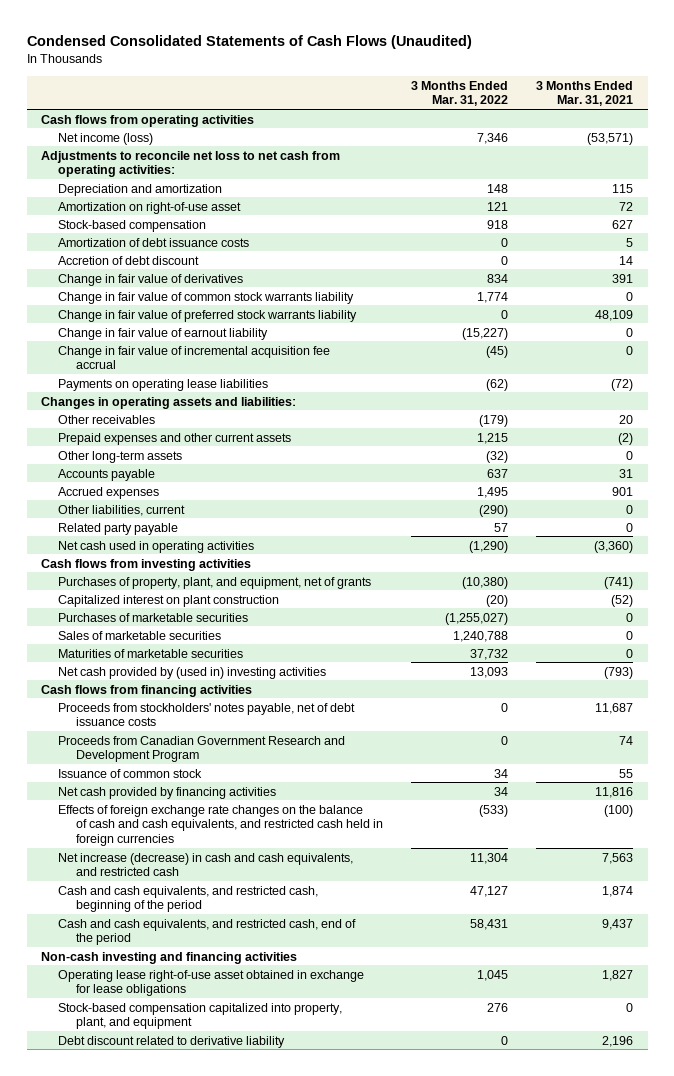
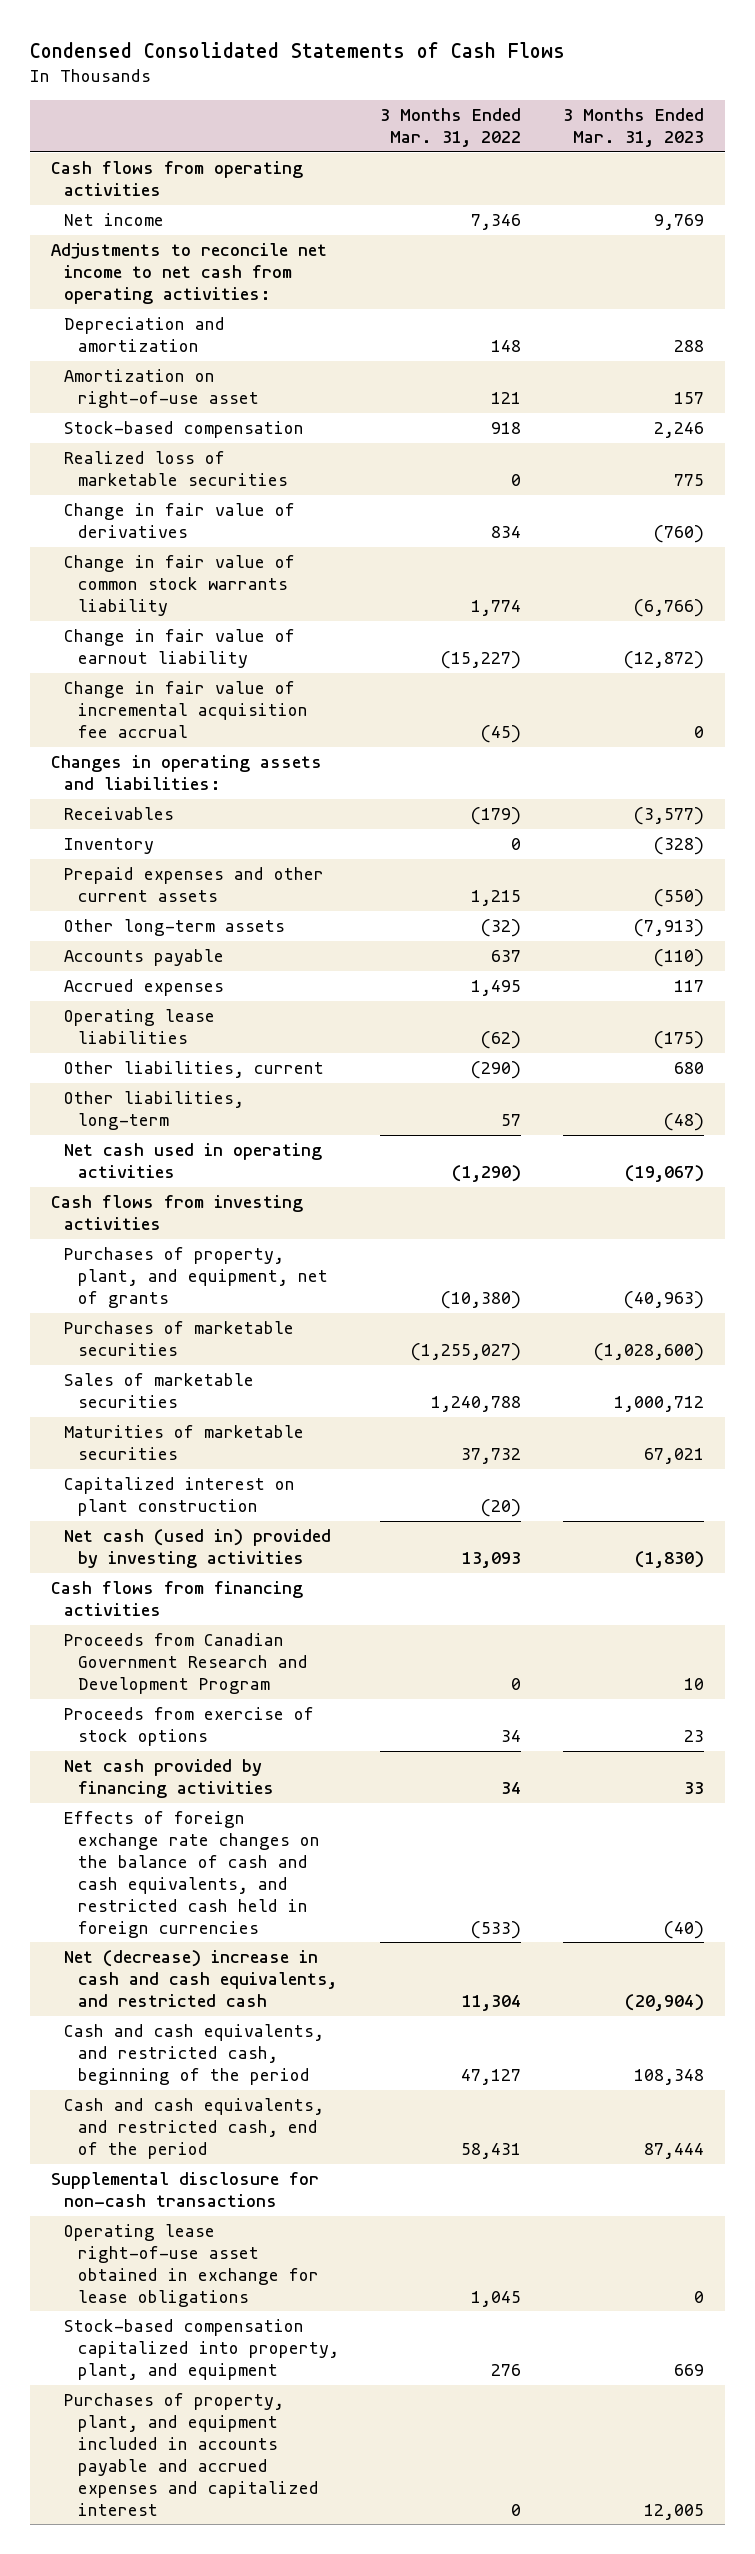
[26,35,472,50] Condensed Consolidated Statements of Cash Flows (Unaudited) -> [29,41,565,58] Condensed Consolidated Statements of Cash Flows
[536,80,634,107] 3 Months Ended Mar. 31, 2021 -> none
none -> [562,107,704,147] 3 Months Ended Mar. 31, 2023
[58,132,154,145] Net income (loss) -> [64,213,165,227] Net income
[40,150,340,178] Adjustments to reconcile net loss to net cash from operating activities: -> [50,243,327,304] Adjustments to reconcile net income to net cash from operating activities:
[58,237,250,247] Amortization of debt issuance costs -> none
[58,255,200,265] Accretion of debt discount -> none
none -> [64,451,288,486] Realized loss of marketable securities
[58,309,358,322] Change in fair value of preferred stock warrants liability -> none
[58,378,269,391] Payments on operating lease liabilities -> none
[58,414,156,424] Other receivables -> [64,807,175,821] Receivables
none -> [64,838,155,855] Inventory
none -> [64,1009,216,1044] Operating lease liabilities
[58,522,179,535] Related party payable -> none
none -> [64,1091,245,1130] Other liabilities, long-term
[58,594,280,607] Capitalized interest on plant construction -> [64,1477,296,1516] Capitalized interest on plant construction
[58,666,327,679] Net cash provided by (used in) investing activities -> [64,1529,332,1568] Net cash (used in) provided by investing activities
[58,702,356,727] Proceeds from stockholders' notes payable, net of debt issuance costs -> none
[58,768,203,778] Issuance of common stock -> none
none -> [64,1707,315,1746] Proceeds from exercise of stock options
[58,852,354,877] Net increase (decrease) in cash and cash equivalents, and restricted cash -> [64,1950,337,2007] Net (decrease) increase in cash and cash equivalents, and restricted cash
[40,951,297,964] Non-cash investing and financing activities -> [50,2172,319,2207] Supplemental disclosure for non-cash transactions
[58,1035,286,1048] Debt discount related to derivative liability -> none
none -> [64,2393,319,2516] Purchases of property, plant, and equipment included in accounts payable and accrued expenses and capitalized interest

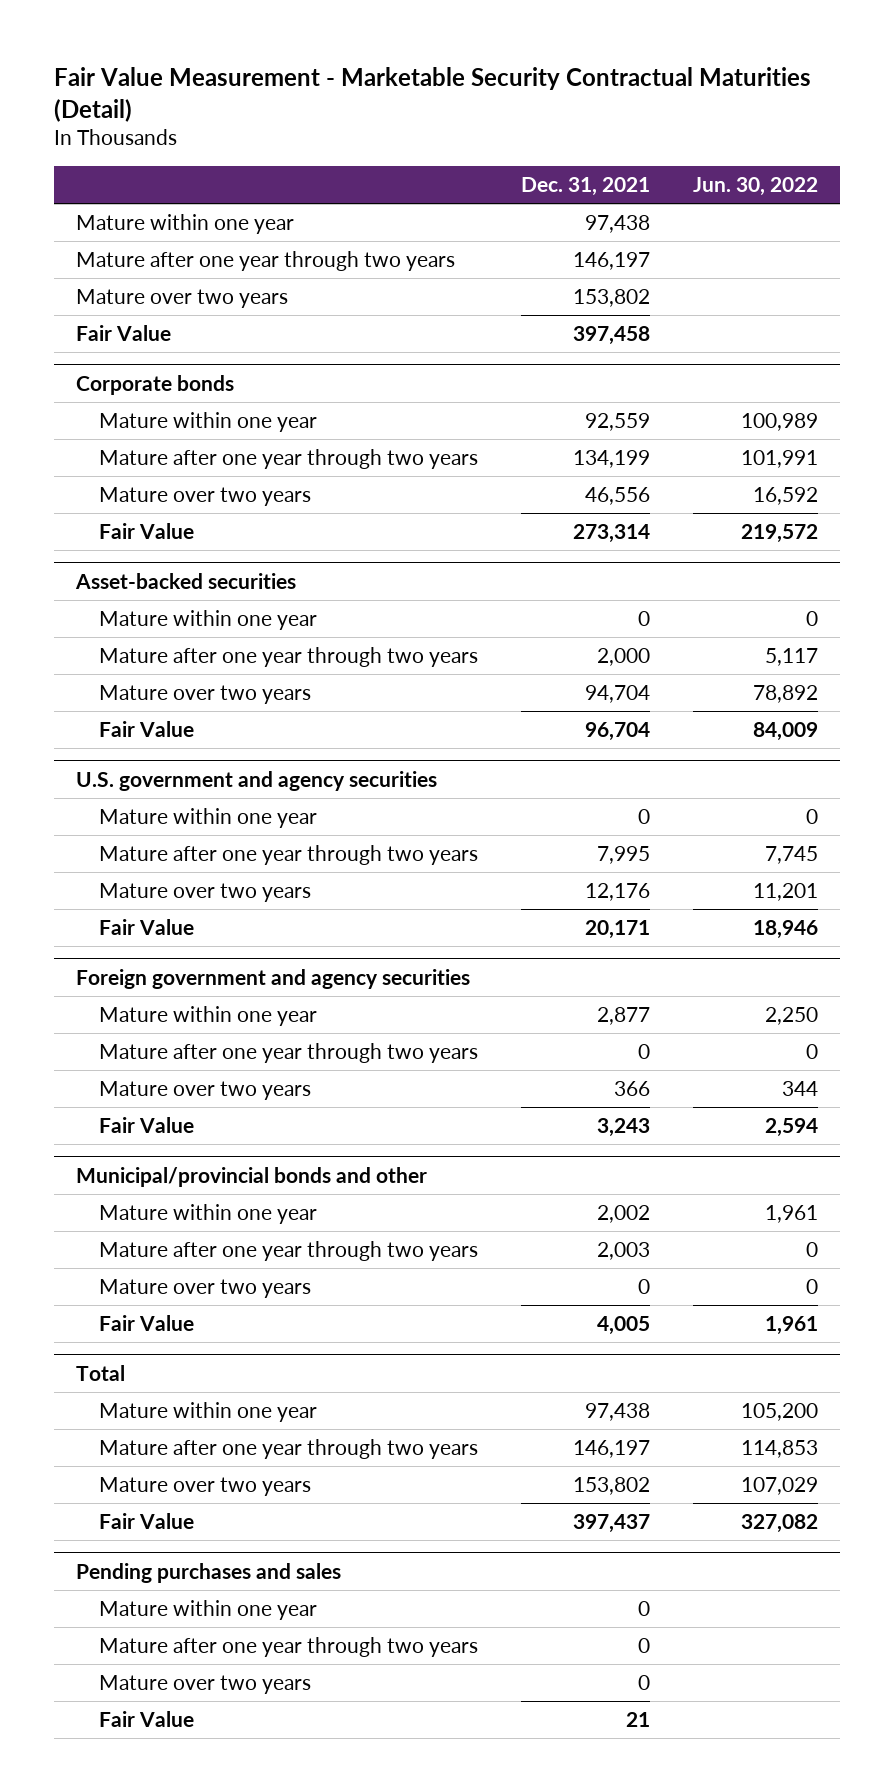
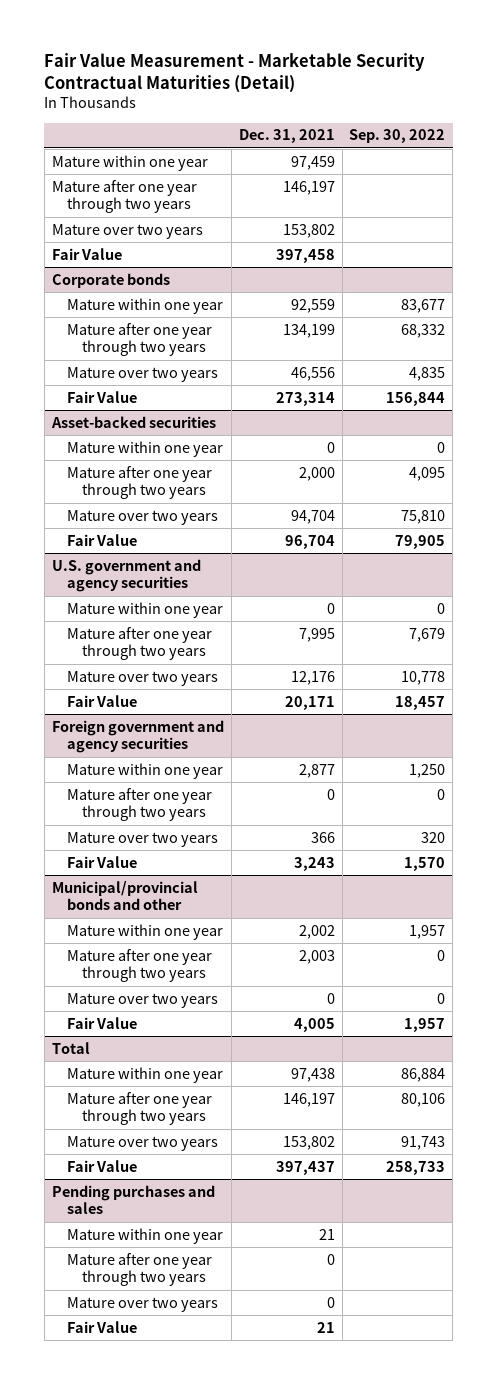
[693,176,819,196] Jun. 30, 2022 -> none
none -> [349,129,446,144] Sep. 30, 2022
[584,214,650,233] 97,438 -> [290,155,335,170] 97,459
[637,1600,650,1616] 0 -> [318,1228,335,1240] 21

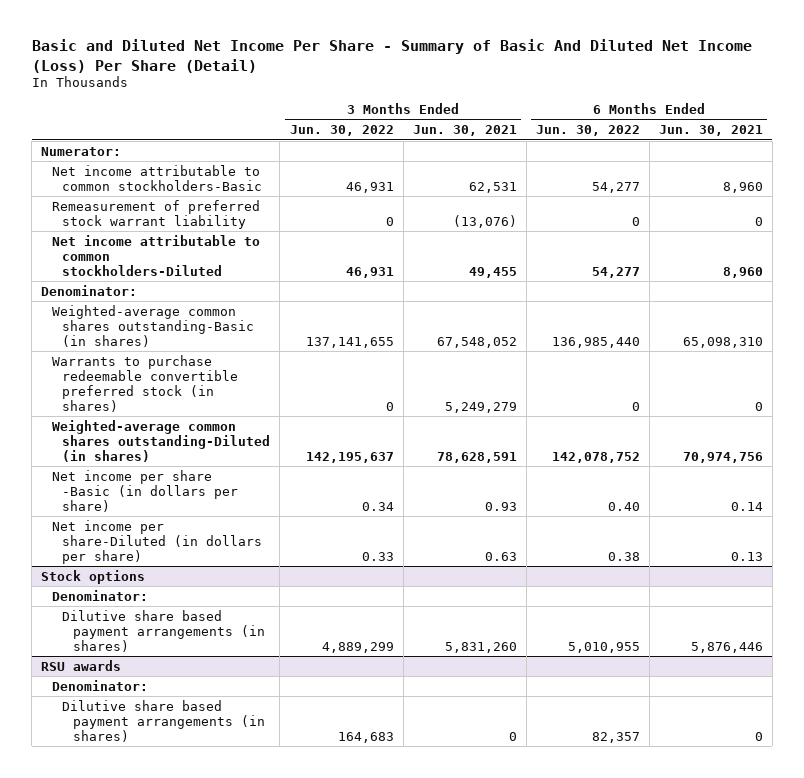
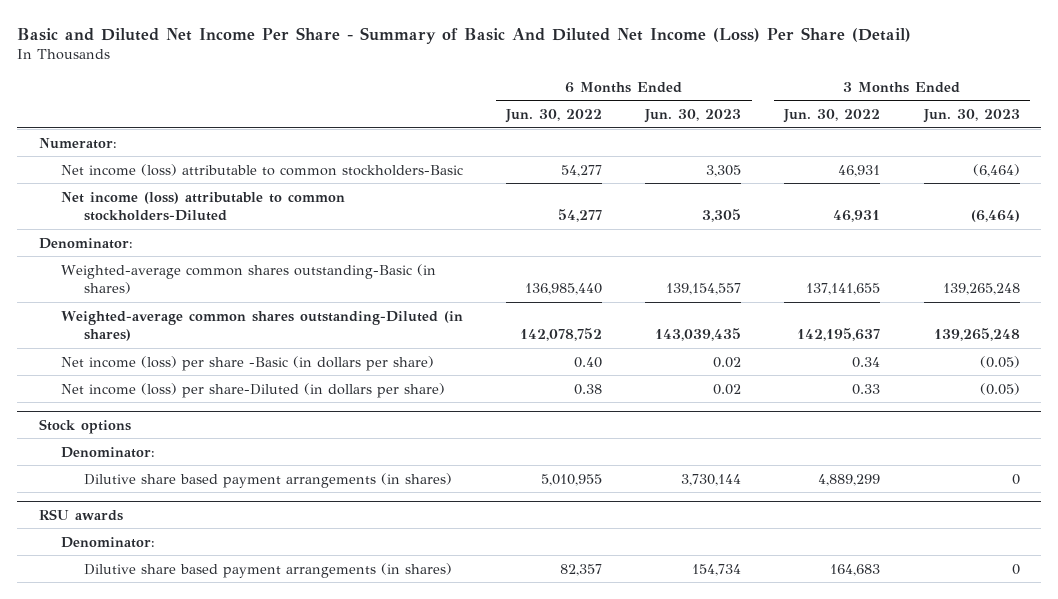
[412,125,517,137] Jun. 30, 2021 -> none
[658,125,763,137] Jun. 30, 2021 -> none
none -> [644,109,742,124] Jun. 30, 2023
none -> [922,109,1020,124] Jun. 30, 2023
[51,199,260,229] Remeasurement of preferred stock warrant liability -> none
[51,164,263,191] Net income attributable to common stockholders-Basic -> [61,163,464,176] Net income (loss) attributable to common stockholders-Basic
[51,234,260,276] Net income attributable to common stockholders-Diluted -> [61,191,346,222] Net income (loss) attributable to common stockholders-Diluted
[51,354,239,412] Warrants to purchase redeemable convertible preferred stock (in shares) -> none
[51,469,239,512] Net income per share -Basic (in dollars per share) -> [61,355,435,371] Net income (loss) per share -Basic (in dollars per share)
[51,519,263,564] Net income per share-Diluted (in dollars per share) -> [61,382,446,398] Net income (loss) per share-Diluted (in dollars per share)

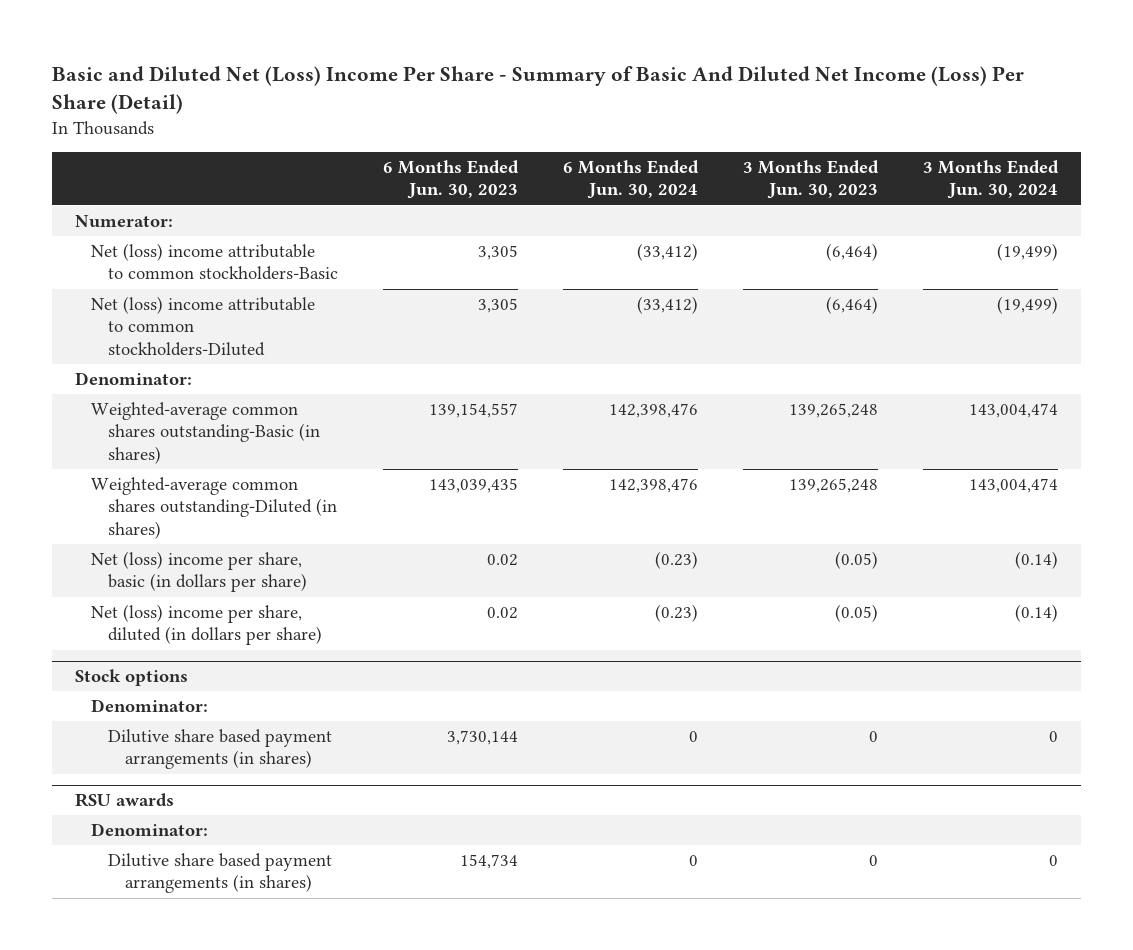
[17,26,912,44] Basic and Diluted Net Income Per Share - Summary of Basic And Diluted Net Income (Loss) Per Share (Detail) -> [52,65,1025,115] Basic and Diluted Net (Loss) Income Per Share - Summary of Basic And Diluted Net Income (Loss) Per Share (Detail)
[505,109,603,124] Jun. 30, 2022 -> none
[783,109,881,124] Jun. 30, 2022 -> none
none -> [563,159,700,200] 6 Months Ended Jun. 30, 2024
none -> [923,159,1060,200] 3 Months Ended Jun. 30, 2024
[61,163,464,176] Net income (loss) attributable to common stockholders-Basic -> [91,242,339,281] Net (loss) income attributable to common stockholders-Basic
[61,191,346,222] Net income (loss) attributable to common stockholders-Diluted -> [91,295,316,356] Net (loss) income attributable to common stockholders-Diluted
[61,355,435,371] Net income (loss) per share -Basic (in dollars per share) -> [91,550,308,593] Net (loss) income per share, basic (in dollars per share)
[61,382,446,398] Net income (loss) per share-Diluted (in dollars per share) -> [91,603,323,646] Net (loss) income per share, diluted (in dollars per share)

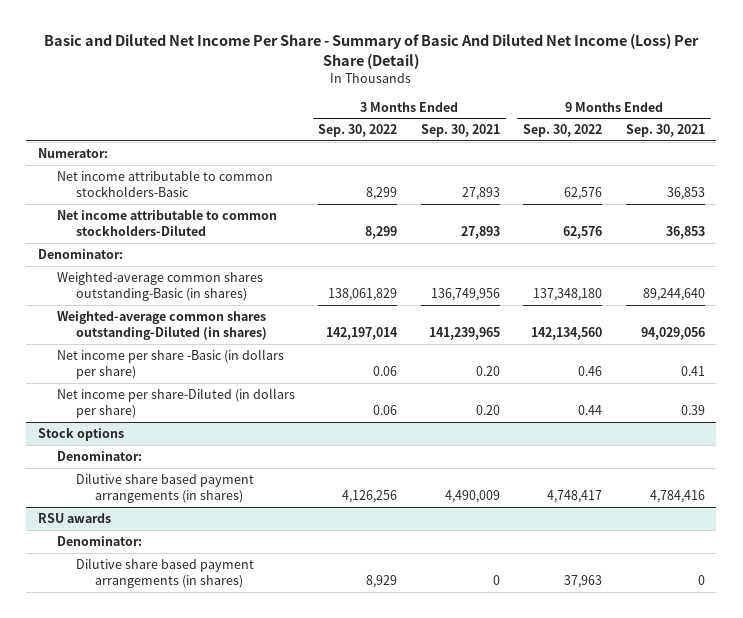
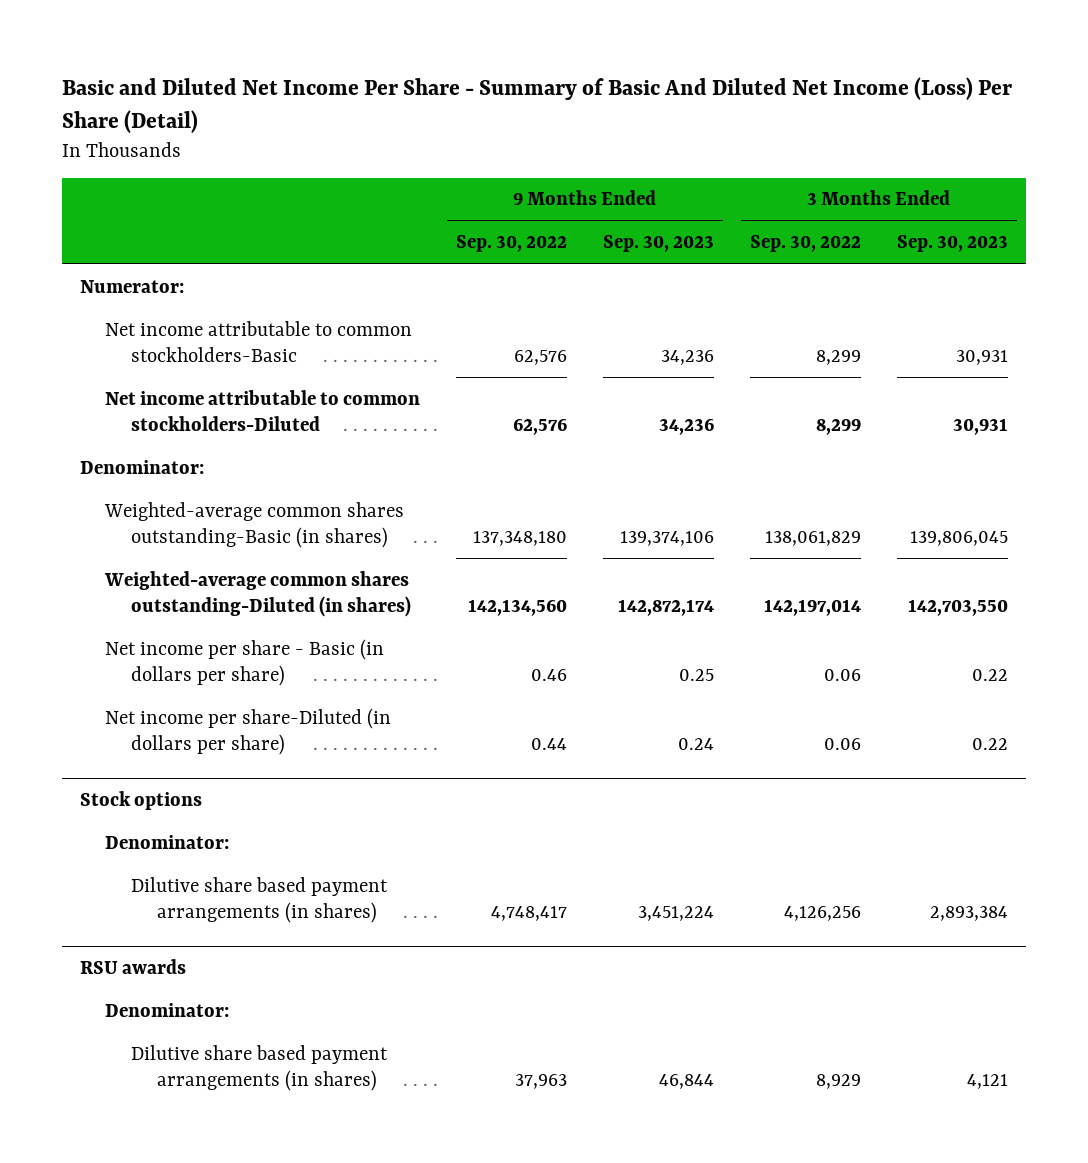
[420,124,500,138] Sep. 30, 2021 -> none
[625,124,705,138] Sep. 30, 2021 -> none
none -> [603,235,715,253] Sep. 30, 2023
none -> [897,235,1009,253] Sep. 30, 2023
[56,348,284,380] Net income per share -Basic (in dollars per share) -> [105,638,385,686] Net income per share - Basic (in dollars per share)

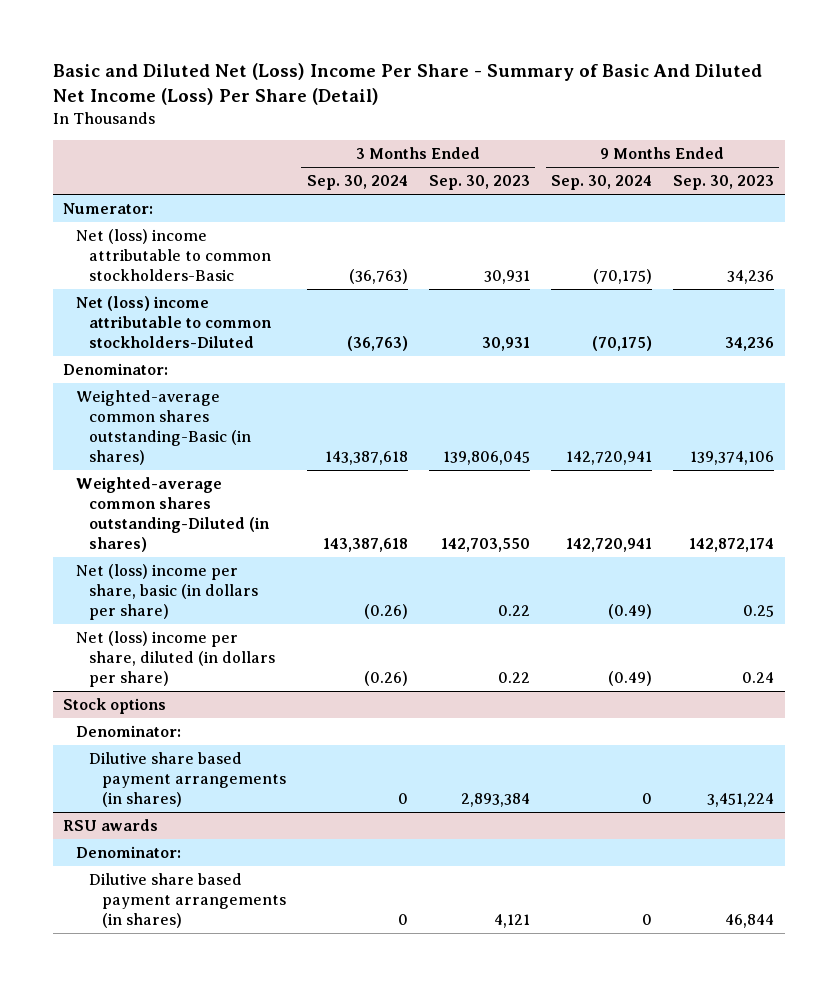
[61,76,1012,133] Basic and Diluted Net Income Per Share - Summary of Basic And Diluted Net Income (Loss) Per Share (Detail) -> [52,63,762,106] Basic and Diluted Net (Loss) Income Per Share - Summary of Basic And Diluted Net Income (Loss) Per Share (Detail)
[456,235,568,253] Sep. 30, 2022 -> none
[750,235,862,253] Sep. 30, 2022 -> none
none -> [306,175,408,191] Sep. 30, 2024
none -> [550,175,652,191] Sep. 30, 2024
[105,320,413,362] Net income attributable to common stockholders-Basic -> [75,229,271,281] Net (loss) income attributable to common stockholders-Basic
[105,389,421,431] Net income attributable to common stockholders-Diluted -> [75,296,272,348] Net (loss) income attributable to common stockholders-Diluted
[105,638,385,686] Net income per share - Basic (in dollars per share) -> [75,564,258,620] Net (loss) income per share, basic (in dollars per share)
[105,707,392,755] Net income per share-Diluted (in dollars per share) -> [75,631,275,687] Net (loss) income per share, diluted (in dollars per share)

